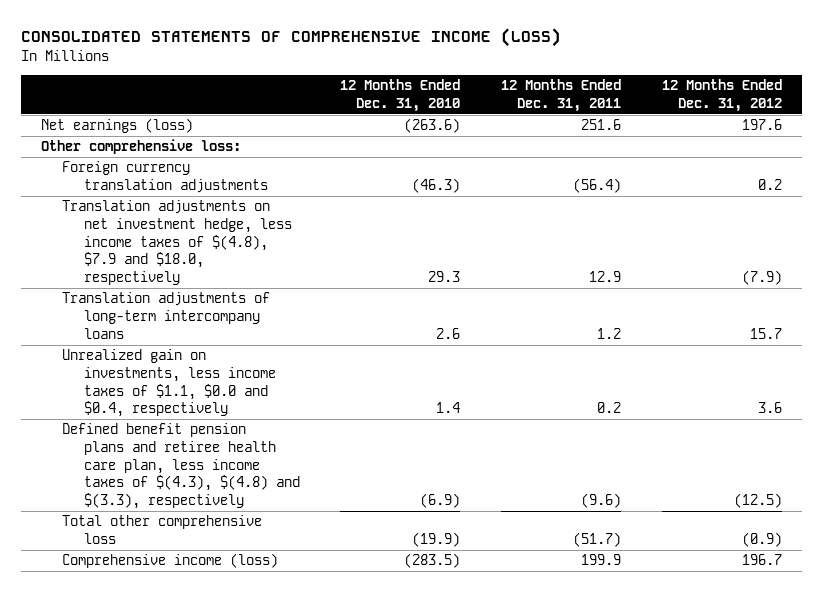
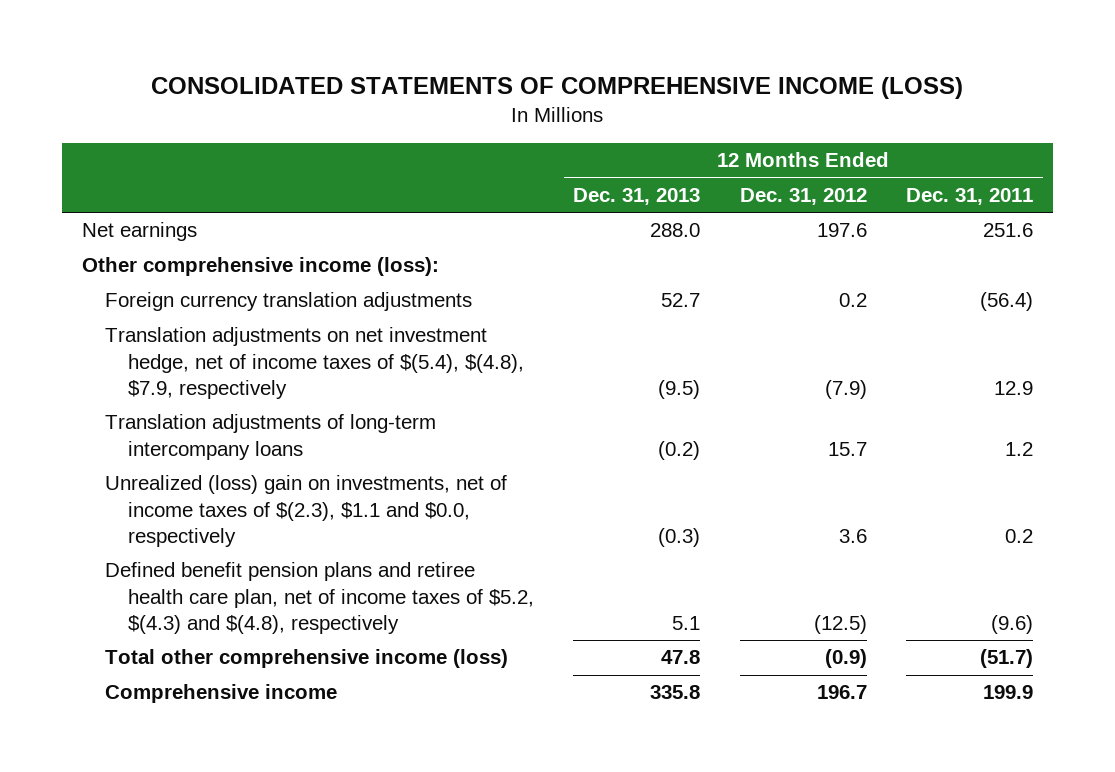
[340,79,461,112] 12 Months Ended Dec. 31, 2010 -> none
none -> [573,187,701,205] Dec. 31, 2013
[41,118,194,134] Net earnings (loss) -> [81,222,197,242] Net earnings
[41,139,242,155] Other comprehensive loss: -> [81,257,439,277] Other comprehensive income (loss):
[62,200,292,286] Translation adjustments on net investment hedge, less income taxes of $(4.8), $7.9 and $18.0, respectively -> [104,327,525,399] Translation adjustments on net investment hedge, net of income taxes of $(5.4), $(4.8), $7.9, respectively
[62,349,276,418] Unrealized gain on investments, less income taxes of $1.1, $0.0 and $0.4, respectively -> [104,475,507,547] Unrealized (loss) gain on investments, net of income taxes of $(2.3), $1.1 and $0.0, respectively
[62,423,300,510] Defined benefit pension plans and retiree health care plan, less income taxes of $(4.3), $(4.8) and $(3.3), respectively -> [104,562,535,634] Defined benefit pension plans and retiree health care plan, net of income taxes of $5.2, $(4.3) and $(4.8), respectively
[62,515,263,545] Total other comprehensive loss -> [104,649,508,669] Total other comprehensive income (loss)
[62,553,279,569] Comprehensive income (loss) -> [104,684,337,704] Comprehensive income

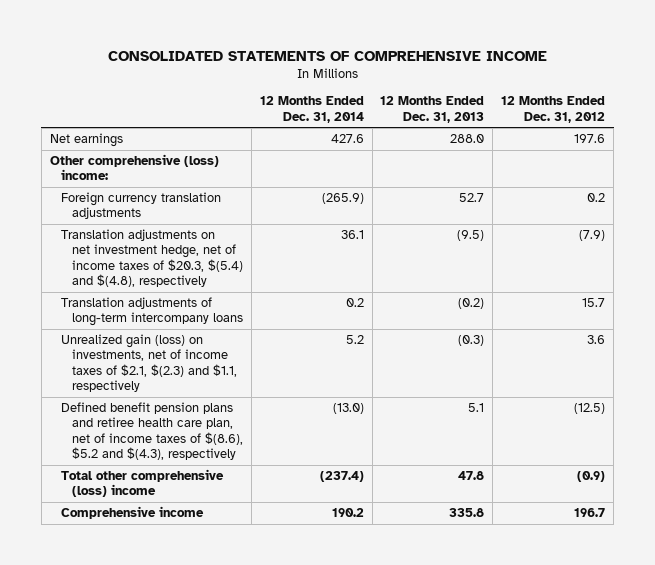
[151,77,964,100] CONSOLIDATED STATEMENTS OF COMPREHENSIVE INCOME (LOSS) -> [107,50,547,61] CONSOLIDATED STATEMENTS OF COMPREHENSIVE INCOME
[905,187,1033,205] Dec. 31, 2011 -> none
none -> [259,96,364,123] 12 Months Ended Dec. 31, 2014
[81,257,439,277] Other comprehensive income (loss): -> [49,154,219,181] Other comprehensive (loss) income:
[104,327,525,399] Translation adjustments on net investment hedge, net of income taxes of $(5.4), $(4.8), $7.9, respectively -> [60,229,243,287] Translation adjustments on net investment hedge, net of income taxes of $20.3, $(5.4) and $(4.8), respectively
[104,475,507,547] Unrealized (loss) gain on investments, net of income taxes of $(2.3), $1.1 and $0.0, respectively -> [60,334,237,392] Unrealized gain (loss) on investments, net of income taxes of $2.1, $(2.3) and $1.1, respectively
[104,562,535,634] Defined benefit pension plans and retiree health care plan, net of income taxes of $5.2, $(4.3) and $(4.8), respectively -> [60,402,243,460] Defined benefit pension plans and retiree health care plan, net of income taxes of $(8.6), $5.2 and $(4.3), respectively
[104,649,508,669] Total other comprehensive income (loss) -> [60,469,224,498] Total other comprehensive (loss) income

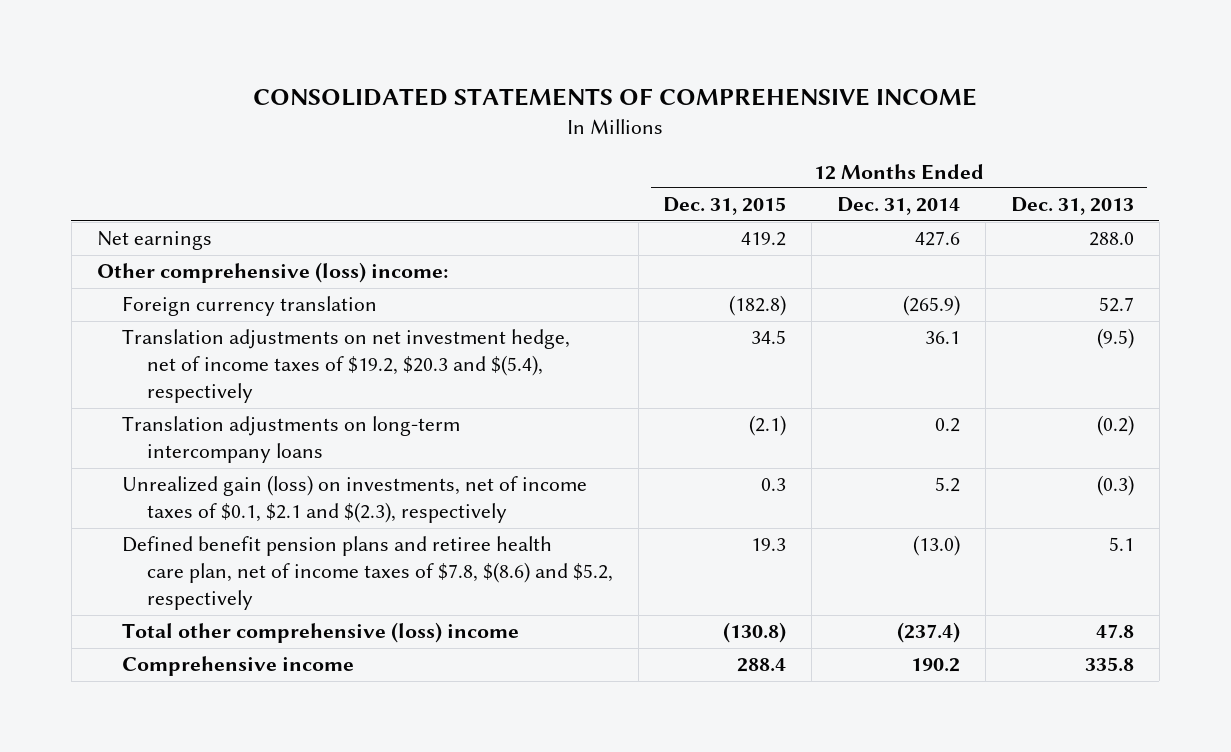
[501,96,606,123] 12 Months Ended Dec. 31, 2012 -> none
none -> [663,197,787,216] Dec. 31, 2015
[60,192,221,220] Foreign currency translation adjustments -> [121,296,377,317] Foreign currency translation
[60,229,243,287] Translation adjustments on net investment hedge, net of income taxes of $20.3, $(5.4) and $(4.8), respectively -> [121,329,570,404] Translation adjustments on net investment hedge, net of income taxes of $19.2, $20.3 and $(5.4), respectively
[60,297,243,327] Translation adjustments of long-term intercompany loans -> [121,416,460,464] Translation adjustments on long-term intercompany loans
[60,334,237,392] Unrealized gain (loss) on investments, net of income taxes of $2.1, $(2.3) and $1.1, respectively -> [121,475,587,524] Unrealized gain (loss) on investments, net of income taxes of $0.1, $2.1 and $(2.3), respectively
[60,402,243,460] Defined benefit pension plans and retiree health care plan, net of income taxes of $(8.6), $5.2 and $(4.3), respectively -> [121,536,613,611] Defined benefit pension plans and retiree health care plan, net of income taxes of $7.8, $(8.6) and $5.2, respectively

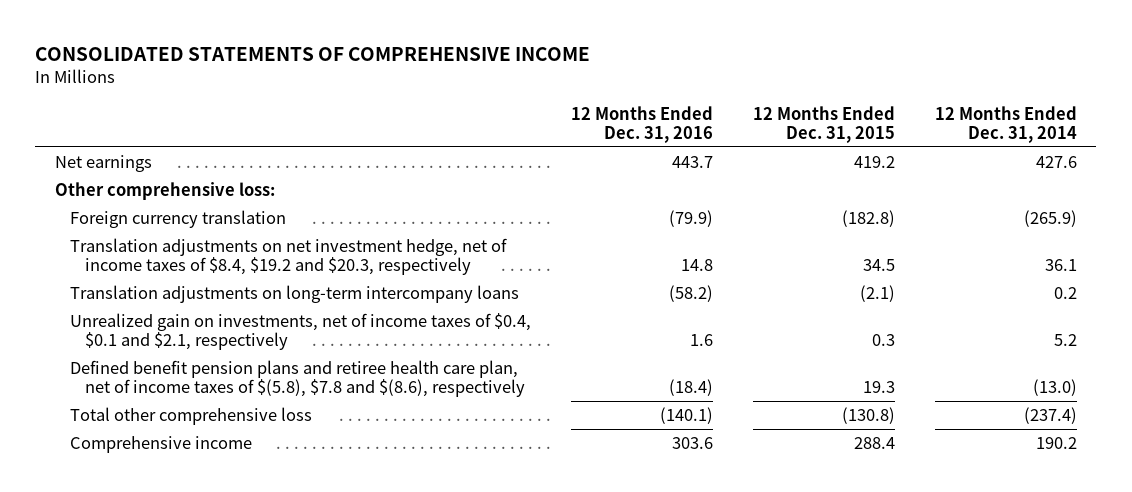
[1011,197,1135,216] Dec. 31, 2013 -> none
none -> [570,105,713,143] 12 Months Ended Dec. 31, 2016
[96,262,448,284] Other comprehensive (loss) income: -> [55,181,276,200] Other comprehensive loss:
[121,329,570,404] Translation adjustments on net investment hedge, net of income taxes of $19.2, $20.3 and $(5.4), respectively -> [69,237,507,276] Translation adjustments on net investment hedge, net of income taxes of $8.4, $19.2 and $20.3, respectively
[121,475,587,524] Unrealized gain (loss) on investments, net of income taxes of $0.1, $2.1 and $(2.3), respectively -> [69,312,531,351] Unrealized gain on investments, net of income taxes of $0.4, $0.1 and $2.1, respectively
[121,536,613,611] Defined benefit pension plans and retiree health care plan, net of income taxes of $7.8, $(8.6) and $5.2, respectively -> [69,359,525,398] Defined benefit pension plans and retiree health care plan, net of income taxes of $(5.8), $7.8 and $(8.6), respectively
[121,622,519,644] Total other comprehensive (loss) income -> [69,406,312,425] Total other comprehensive loss

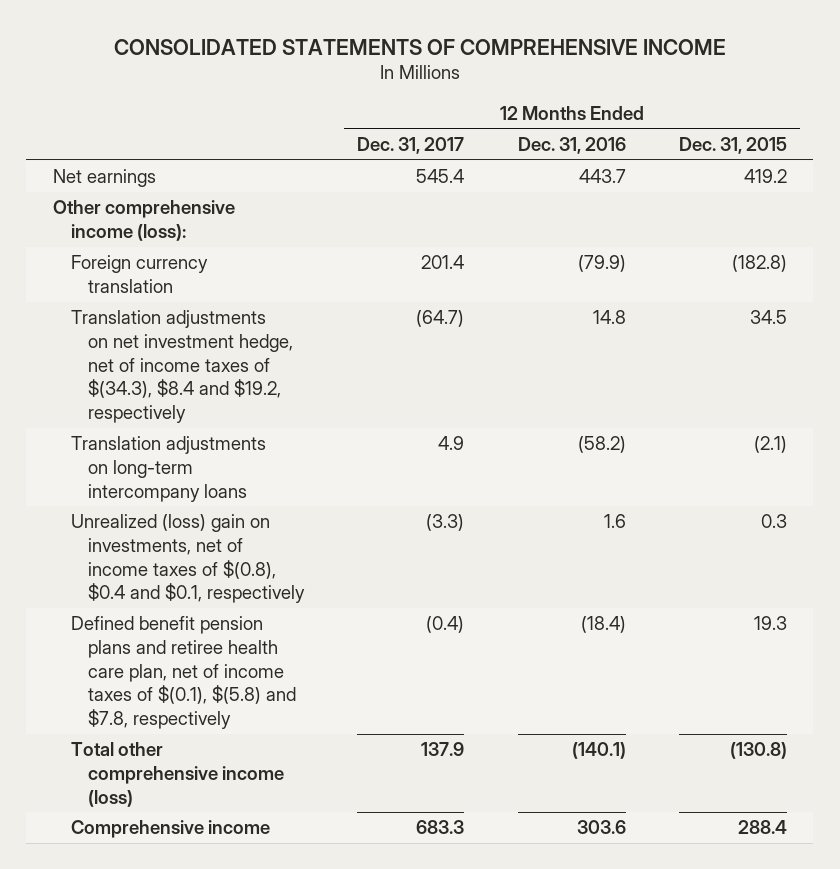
[934,105,1077,143] 12 Months Ended Dec. 31, 2014 -> none
none -> [357,136,465,154] Dec. 31, 2017
[55,181,276,200] Other comprehensive loss: -> [52,200,235,241] Other comprehensive income (loss):
[69,237,507,276] Translation adjustments on net investment hedge, net of income taxes of $8.4, $19.2 and $20.3, respectively -> [70,310,294,424] Translation adjustments on net investment hedge, net of income taxes of $(34.3), $8.4 and $19.2, respectively
[69,312,531,351] Unrealized gain on investments, net of income taxes of $0.4, $0.1 and $2.1, respectively -> [70,514,306,604] Unrealized (loss) gain on investments, net of income taxes of $(0.8), $0.4 and $0.1, respectively
[69,359,525,398] Defined benefit pension plans and retiree health care plan, net of income taxes of $(5.8), $7.8 and $(8.6), respectively -> [70,616,297,730] Defined benefit pension plans and retiree health care plan, net of income taxes of $(0.1), $(5.8) and $7.8, respectively
[69,406,312,425] Total other comprehensive loss -> [70,742,285,807] Total other comprehensive income (loss)

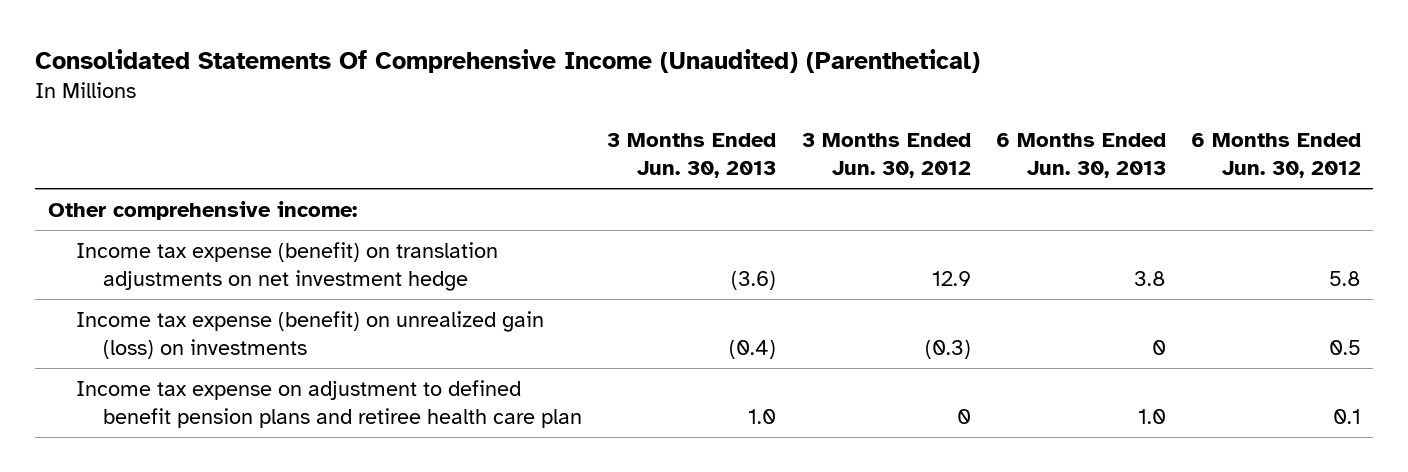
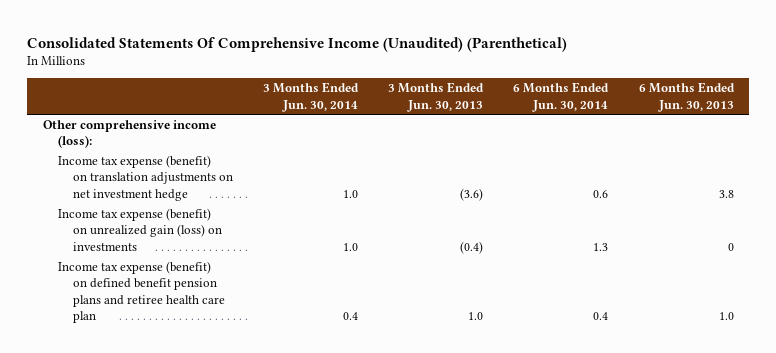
[801,133,971,179] 3 Months Ended Jun. 30, 2012 -> none
[1190,133,1361,179] 6 Months Ended Jun. 30, 2012 -> none
none -> [262,82,359,112] 3 Months Ended Jun. 30, 2014
none -> [513,82,610,112] 6 Months Ended Jun. 30, 2014
[47,200,357,220] Other comprehensive income: -> [42,120,216,149] Other comprehensive income (loss):
[75,379,583,428] Income tax expense on adjustment to defined benefit pension plans and retiree health care plan -> [57,261,225,323] Income tax expense (benefit) on defined benefit pension plans and retiree health care plan

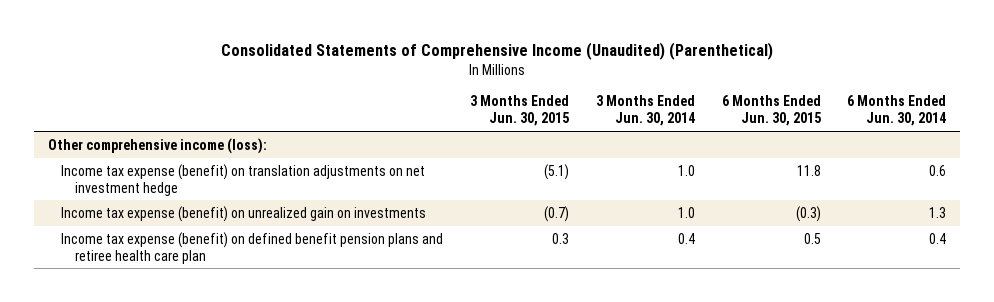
[27,36,568,52] Consolidated Statements Of Comprehensive Income (Unaudited) (Parenthetical) -> [221,41,774,60] Consolidated Statements of Comprehensive Income (Unaudited) (Parenthetical)
[388,82,485,112] 3 Months Ended Jun. 30, 2013 -> none
[638,82,735,112] 6 Months Ended Jun. 30, 2013 -> none
none -> [469,95,569,127] 3 Months Ended Jun. 30, 2015
none -> [721,95,821,127] 6 Months Ended Jun. 30, 2015
[57,208,222,251] Income tax expense (benefit) on unrealized gain (loss) on investments -> [61,205,427,222] Income tax expense (benefit) on unrealized gain on investments

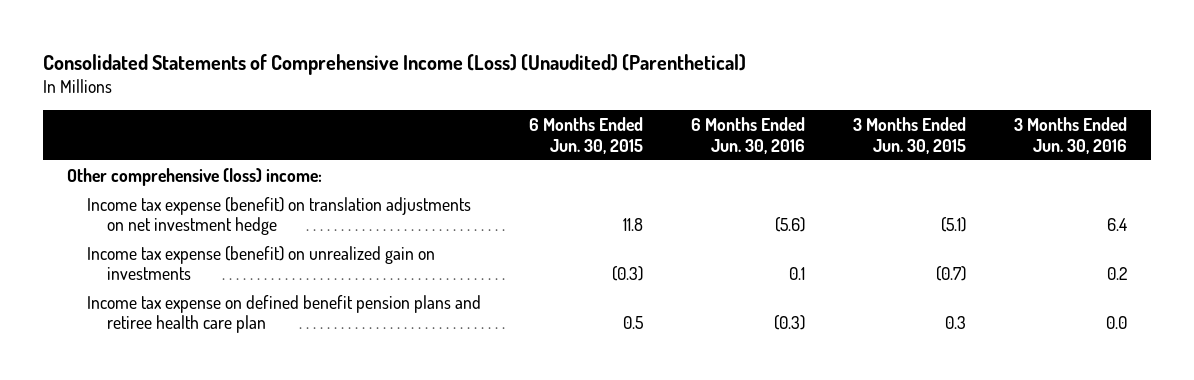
[221,41,774,60] Consolidated Statements of Comprehensive Income (Unaudited) (Parenthetical) -> [42,53,746,75] Consolidated Statements of Comprehensive Income (Loss) (Unaudited) (Parenthetical)
[595,95,695,127] 3 Months Ended Jun. 30, 2014 -> none
[847,95,947,127] 6 Months Ended Jun. 30, 2014 -> none
none -> [691,116,806,154] 6 Months Ended Jun. 30, 2016
none -> [1014,116,1128,154] 3 Months Ended Jun. 30, 2016
[47,137,267,154] Other comprehensive income (loss): -> [66,167,322,186] Other comprehensive (loss) income:
[61,231,444,264] Income tax expense (benefit) on defined benefit pension plans and retiree health care plan -> [86,294,481,334] Income tax expense on defined benefit pension plans and retiree health care plan

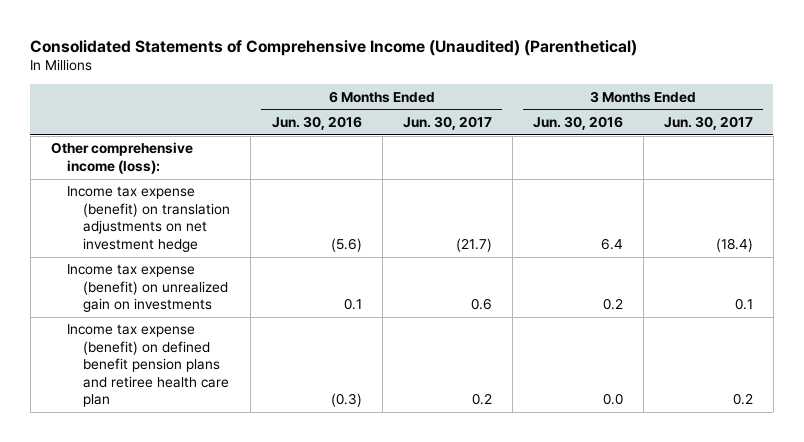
[42,53,746,75] Consolidated Statements of Comprehensive Income (Loss) (Unaudited) (Parenthetical) -> [30,39,638,56] Consolidated Statements of Comprehensive Income (Unaudited) (Parenthetical)
[528,116,643,154] 6 Months Ended Jun. 30, 2015 -> none
[853,116,967,154] 3 Months Ended Jun. 30, 2015 -> none
none -> [402,115,492,130] Jun. 30, 2017
none -> [663,115,753,130] Jun. 30, 2017
[66,167,322,186] Other comprehensive (loss) income: -> [50,142,193,174] Other comprehensive income (loss):
[86,294,481,334] Income tax expense on defined benefit pension plans and retiree health care plan -> [67,324,230,408] Income tax expense (benefit) on defined benefit pension plans and retiree health care plan

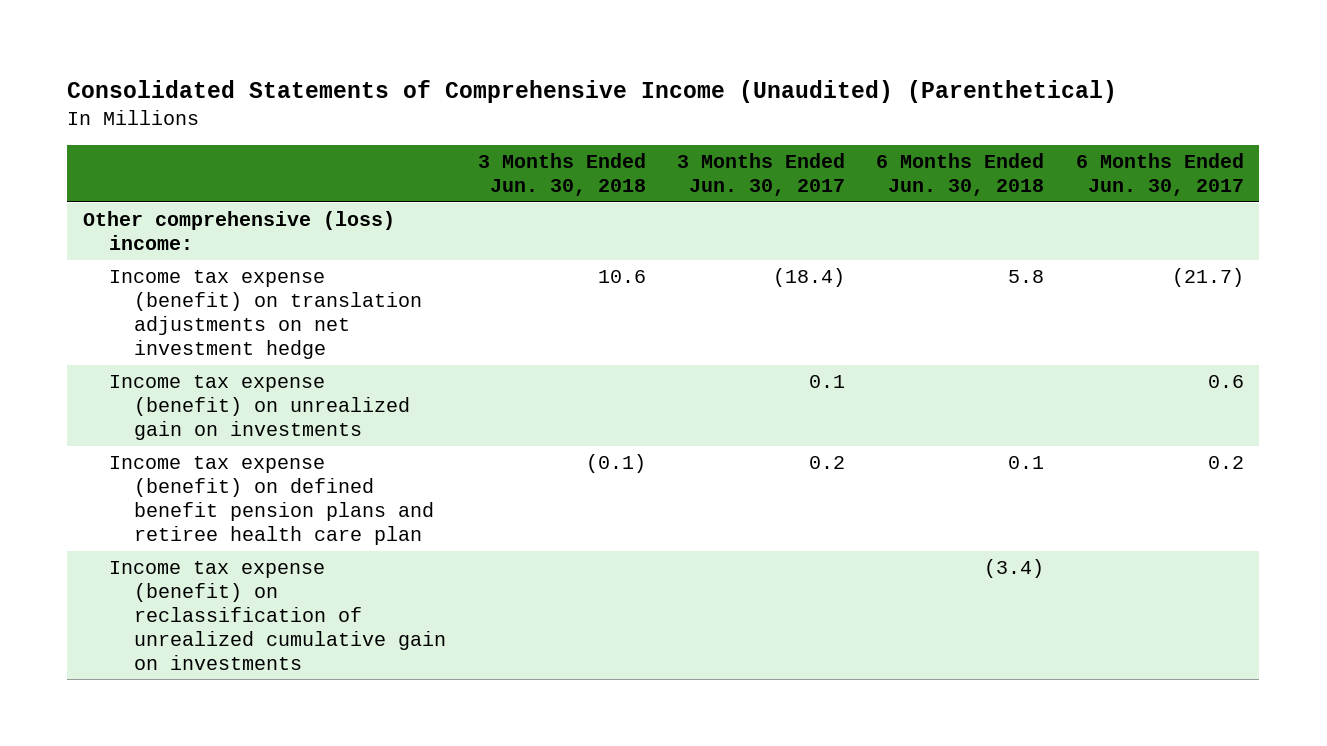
[271,115,362,130] Jun. 30, 2016 -> none
[532,115,623,130] Jun. 30, 2016 -> none
none -> [477,153,646,196] 3 Months Ended Jun. 30, 2018
none -> [876,153,1045,196] 6 Months Ended Jun. 30, 2018
[50,142,193,174] Other comprehensive income (loss): -> [83,211,396,250] Other comprehensive (loss) income:
none -> [108,561,447,670] Income tax expense (benefit) on reclassification of unrealized cumulative gain on investments

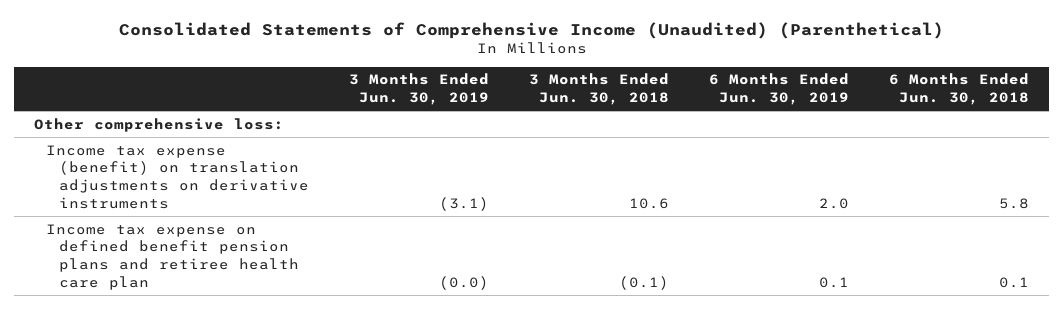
[676,153,845,196] 3 Months Ended Jun. 30, 2017 -> none
[1075,153,1244,196] 6 Months Ended Jun. 30, 2017 -> none
none -> [348,73,489,106] 3 Months Ended Jun. 30, 2019
none -> [709,73,850,106] 6 Months Ended Jun. 30, 2019
[108,375,411,440] Income tax expense (benefit) on unrealized gain on investments -> none
[108,561,447,670] Income tax expense (benefit) on reclassification of unrealized cumulative gain on investments -> none
[83,211,396,250] Other comprehensive (loss) income: -> [33,117,284,132] Other comprehensive loss:
[108,270,423,359] Income tax expense (benefit) on translation adjustments on net investment hedge -> [46,144,309,209] Income tax expense (benefit) on translation adjustments on derivative instruments
[108,456,435,545] Income tax expense (benefit) on defined benefit pension plans and retiree health care plan -> [46,223,299,290] Income tax expense on defined benefit pension plans and retiree health care plan

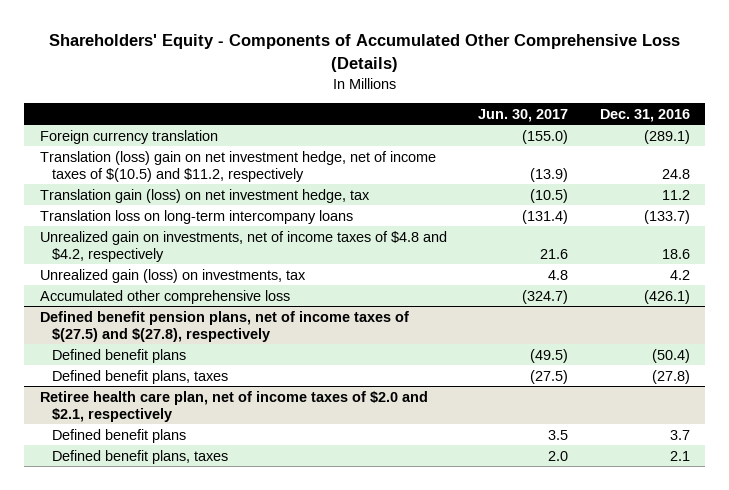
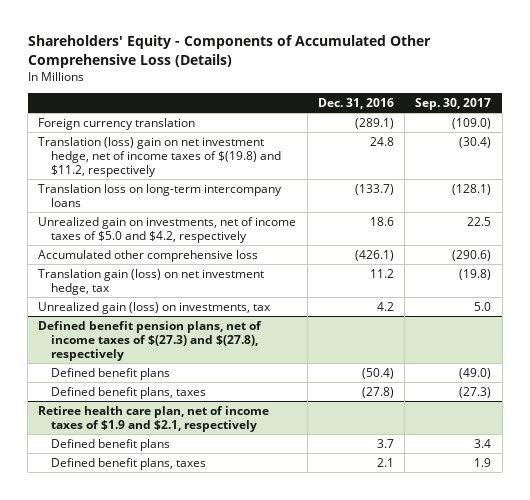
[478,108,569,122] Jun. 30, 2017 -> none
none -> [415,97,492,110] Sep. 30, 2017
[39,150,436,182] Translation (loss) gain on net investment hedge, net of income taxes of $(10.5) and $11.2, respectively -> [38,136,281,177] Translation (loss) gain on net investment hedge, net of income taxes of $(19.8) and $11.2, respectively
[39,230,447,262] Unrealized gain on investments, net of income taxes of $4.8 and $4.2, respectively -> [38,216,297,243] Unrealized gain on investments, net of income taxes of $5.0 and $4.2, respectively
[39,188,370,203] Translation gain (loss) on net investment hedge, tax -> [38,268,265,295] Translation gain (loss) on net investment hedge, tax
[39,268,306,283] Unrealized gain (loss) on investments, tax -> [38,301,272,314] Unrealized gain (loss) on investments, tax
[39,310,409,342] Defined benefit pension plans, net of income taxes of $(27.5) and $(27.8), respectively -> [38,320,263,361] Defined benefit pension plans, net of income taxes of $(27.3) and $(27.8), respectively
[39,390,428,422] Retiree health care plan, net of income taxes of $2.0 and $2.1, respectively -> [38,405,270,432] Retiree health care plan, net of income taxes of $1.9 and $2.1, respectively

